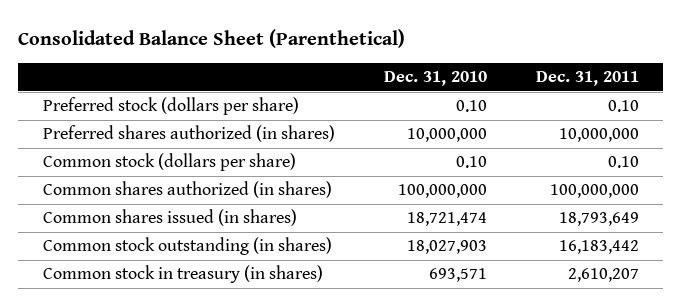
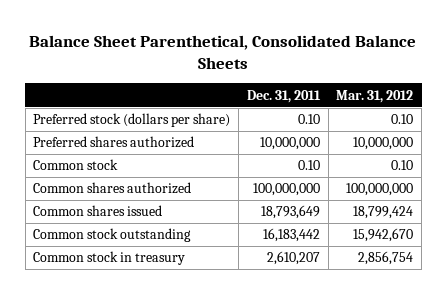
[18,29,406,49] Consolidated Balance Sheet (Parenthetical) -> [29,35,417,70] Balance Sheet Parenthetical, Consolidated Balance Sheets
[383,70,487,86] Dec. 31, 2010 -> none
none -> [336,89,414,103] Mar. 31, 2012
[42,125,335,143] Preferred shares authorized (in shares) -> [33,136,195,149] Preferred shares authorized
[42,153,296,172] Common stock (dollars per share) -> [33,159,119,171] Common stock
[42,181,332,199] Common shares authorized (in shares) -> [33,182,192,195] Common shares authorized
[42,209,297,227] Common shares issued (in shares) -> [33,205,163,217] Common shares issued
[42,237,332,256] Common stock outstanding (in shares) -> [33,228,192,243] Common stock outstanding
[42,265,323,284] Common stock in treasury (in shares) -> [33,251,186,266] Common stock in treasury

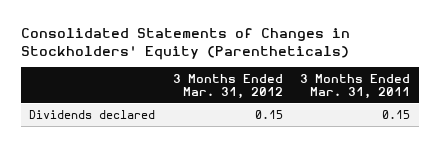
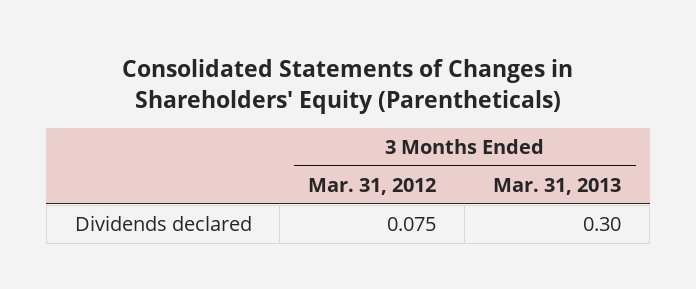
[20,28,350,60] Consolidated Statements of Changes in Stockholders' Equity (Parentheticals) -> [121,58,573,114] Consolidated Statements of Changes in Shareholders' Equity (Parentheticals)
[300,73,411,99] 3 Months Ended Mar. 31, 2011 -> none
none -> [493,177,622,195] Mar. 31, 2013
[254,110,283,120] 0.15 -> [387,217,437,232] 0.075

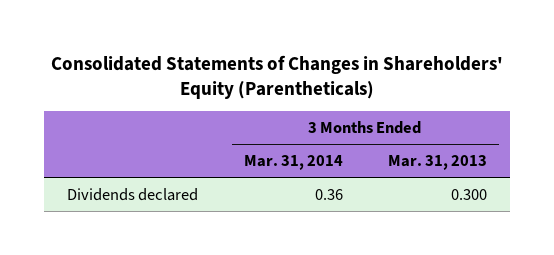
[308,177,437,195] Mar. 31, 2012 -> none
none -> [243,155,343,171] Mar. 31, 2014
[583,217,622,232] 0.30 -> [451,188,488,200] 0.300

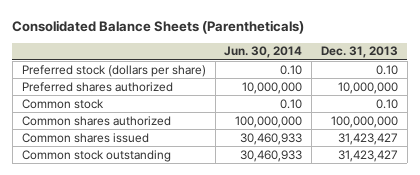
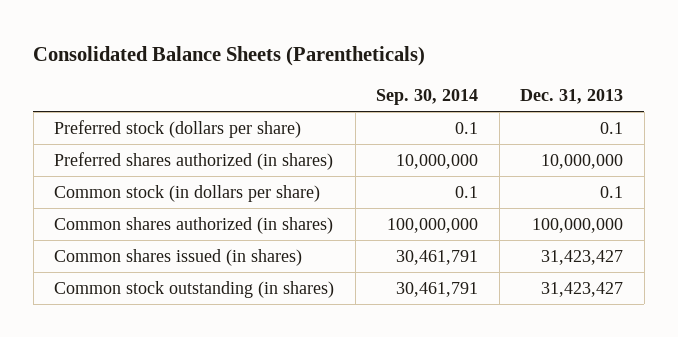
[224,46,303,59] Jun. 30, 2014 -> none
none -> [376,89,479,106] Sep. 30, 2014
[376,64,399,75] 0.10 -> [600,121,624,134] 0.1
[21,81,173,92] Preferred shares authorized -> [54,151,334,170] Preferred shares authorized (in shares)
[21,98,104,109] Common stock -> [54,184,321,202] Common stock (in dollars per share)
[376,98,399,109] 0.10 -> [600,185,624,198] 0.1
[21,115,171,126] Common shares authorized -> [54,216,334,234] Common shares authorized (in shares)
[21,132,149,143] Common shares issued -> [54,248,303,266] Common shares issued (in shares)
[21,149,171,162] Common stock outstanding -> [54,280,335,298] Common stock outstanding (in shares)

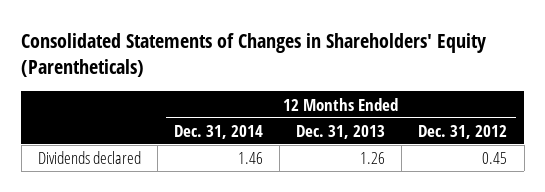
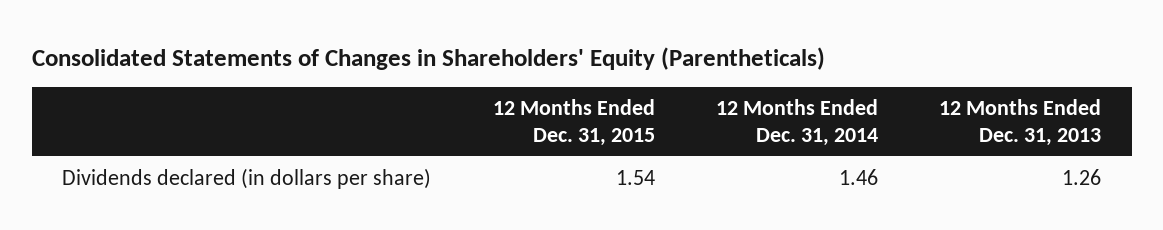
[418,124,508,139] Dec. 31, 2012 -> none
none -> [492,99,655,147] 12 Months Ended Dec. 31, 2015
[37,151,141,165] Dividends declared -> [62,167,432,189] Dividends declared (in dollars per share)

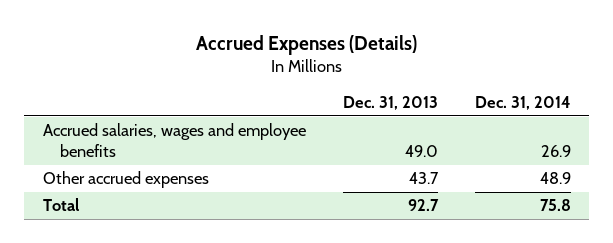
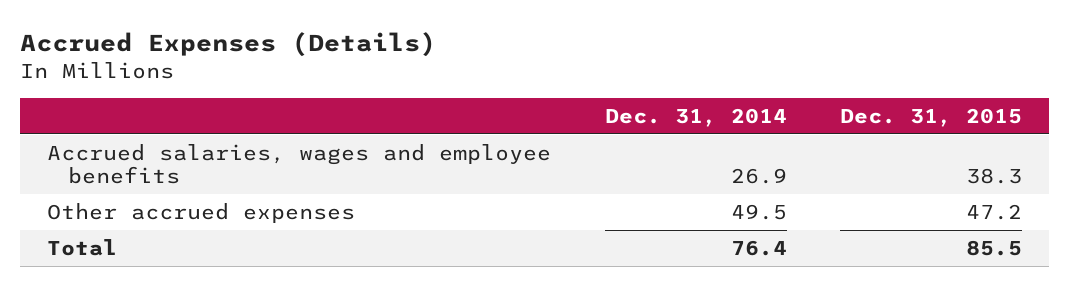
[342,95,438,110] Dec. 31, 2013 -> none
none -> [840,107,1023,127] Dec. 31, 2015
[539,172,571,185] 48.9 -> [730,203,787,220] 49.5
[539,199,571,212] 75.8 -> [730,239,787,256] 76.4

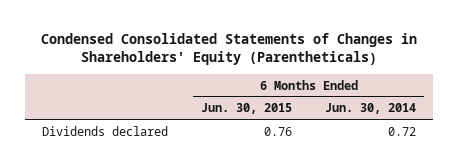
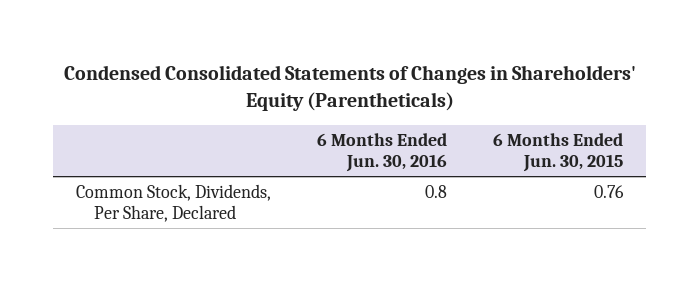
[325,103,417,115] Jun. 30, 2014 -> none
none -> [317,132,448,172] 6 Months Ended Jun. 30, 2016
[41,125,168,136] Dividends declared -> [76,184,272,223] Common Stock, Dividends, Per Share, Declared

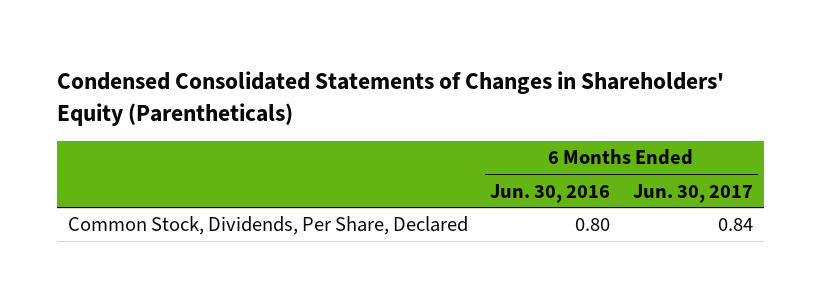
[493,132,624,172] 6 Months Ended Jun. 30, 2015 -> none
none -> [632,183,753,203] Jun. 30, 2017
[425,185,448,199] 0.8 -> [575,218,611,232] 0.80

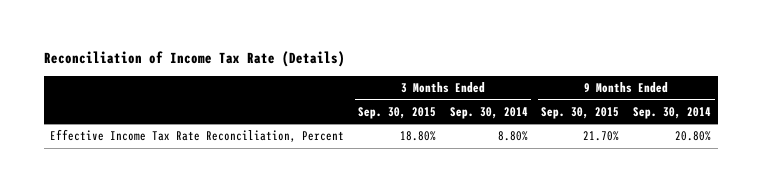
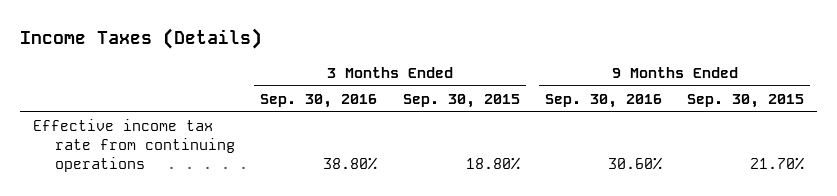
[43,51,345,68] Reconciliation of Income Tax Rate (Details) -> [20,28,263,50] Income Taxes (Details)
[449,106,528,119] Sep. 30, 2014 -> none
[633,106,712,119] Sep. 30, 2014 -> none
none -> [260,94,378,109] Sep. 30, 2016
none -> [544,94,662,109] Sep. 30, 2016
[50,129,345,143] Effective Income Tax Rate Reconciliation, Percent -> [33,119,236,172] Effective income tax rate from continuing operations

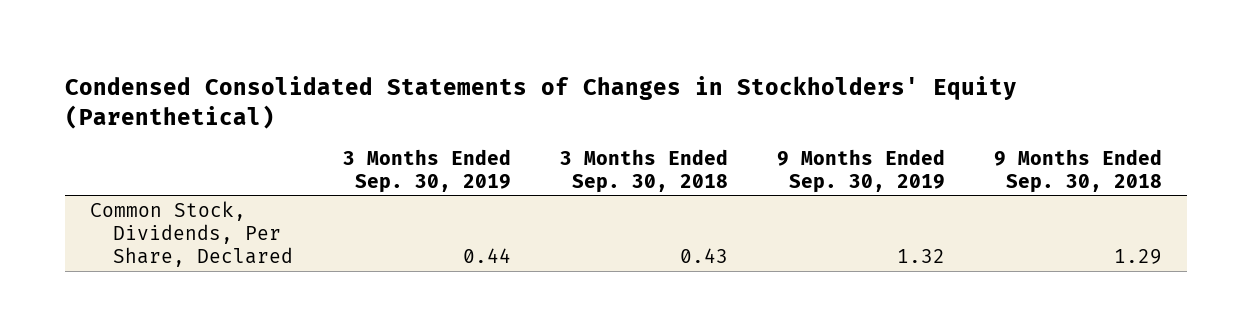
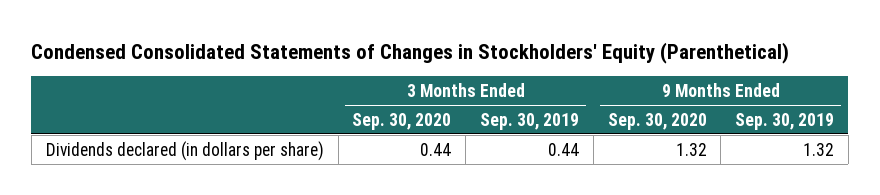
[559,148,728,193] 3 Months Ended Sep. 30, 2018 -> none
[994,148,1163,193] 9 Months Ended Sep. 30, 2018 -> none
none -> [352,112,452,130] Sep. 30, 2020
none -> [607,112,707,130] Sep. 30, 2020
[90,201,294,267] Common Stock, Dividends, Per Share, Declared -> [45,140,324,161] Dividends declared (in dollars per share)

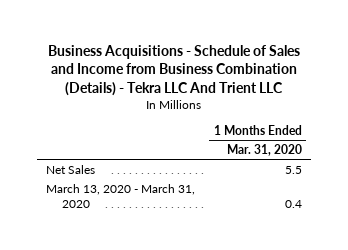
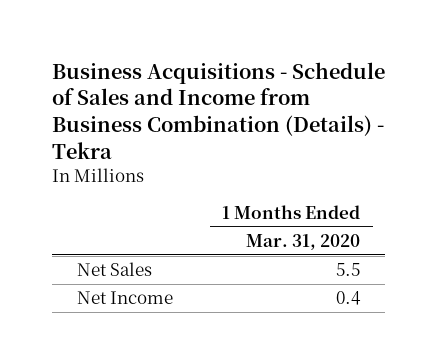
[47,44,300,96] Business Acquisitions - Schedule of Sales and Income from Business Combination (Details) - Tekra LLC And Trient LLC -> [51,61,385,159] Business Acquisitions - Schedule of Sales and Income from Business Combination (Details) - Tekra
[46,183,196,209] March 13, 2020 - March 31, 2020 -> [76,291,173,305] Net Income

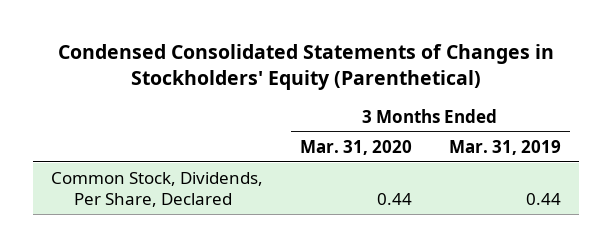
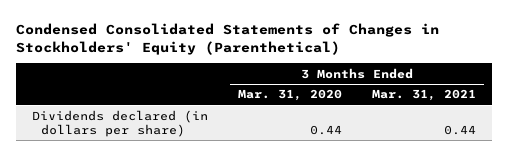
[448,139,561,155] Mar. 31, 2019 -> none
none -> [372,89,477,102] Mar. 31, 2021
[51,172,264,208] Common Stock, Dividends, Per Share, Declared -> [31,110,208,137] Dividends declared (in dollars per share)

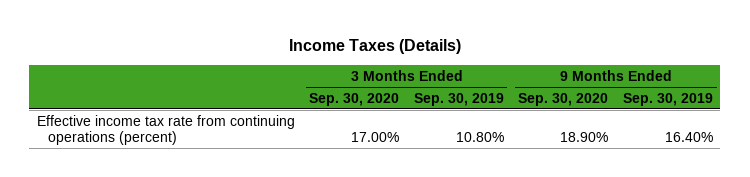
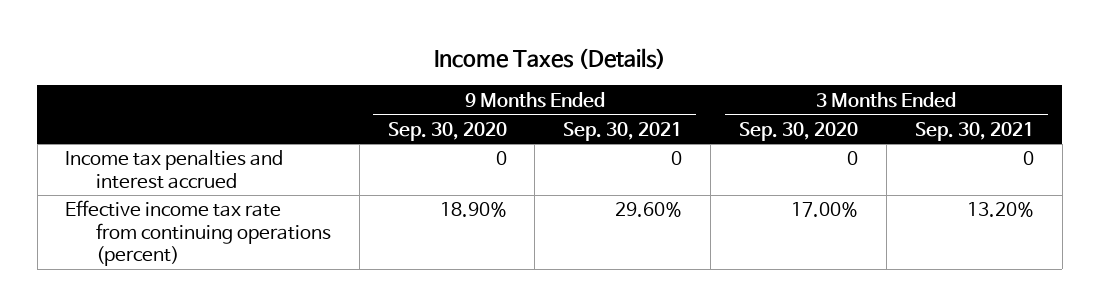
[413,92,504,106] Sep. 30, 2019 -> none
[622,92,713,106] Sep. 30, 2019 -> none
none -> [563,121,683,141] Sep. 30, 2021
none -> [914,121,1034,141] Sep. 30, 2021
none -> [65,150,284,189] Income tax penalties and interest accrued

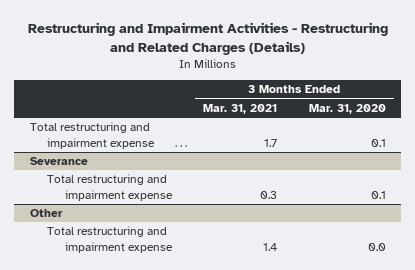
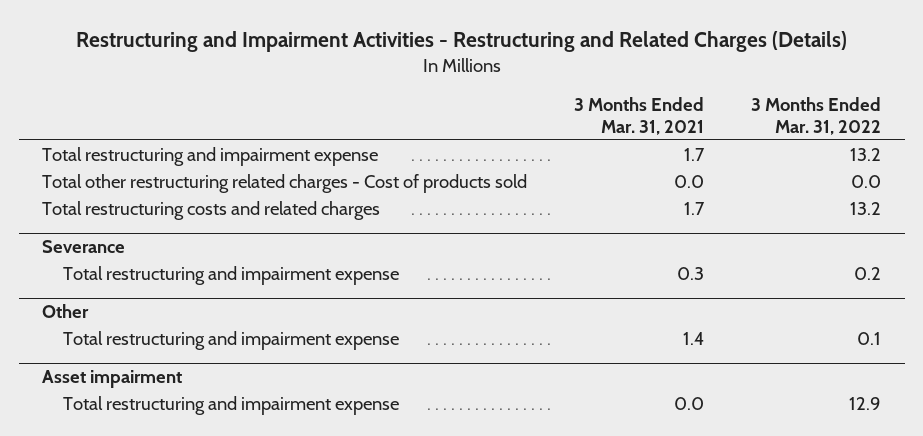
[308,103,386,114] Mar. 31, 2020 -> none
none -> [751,96,882,135] 3 Months Ended Mar. 31, 2022
none -> [42,174,528,194] Total other restructuring related charges - Cost of products sold
none -> [42,201,381,221] Total restructuring costs and related charges
none -> [42,370,183,389] Asset impairment
none -> [63,396,400,416] Total restructuring and impairment expense

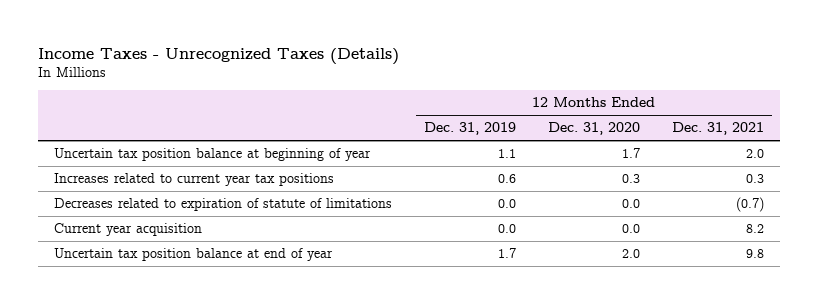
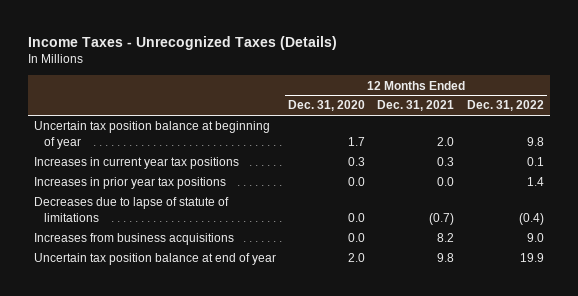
[423,122,516,136] Dec. 31, 2019 -> none
none -> [466,100,544,112] Dec. 31, 2022
[53,173,334,187] Increases related to current year tax positions -> [33,157,239,170] Increases in current year tax positions
none -> [33,177,226,190] Increases in prior year tax positions
[53,198,392,212] Decreases related to expiration of statute of limitations -> [33,197,229,222] Decreases due to lapse of statute of limitations
[53,223,202,237] Current year acquisition -> [33,233,234,246] Increases from business acquisitions

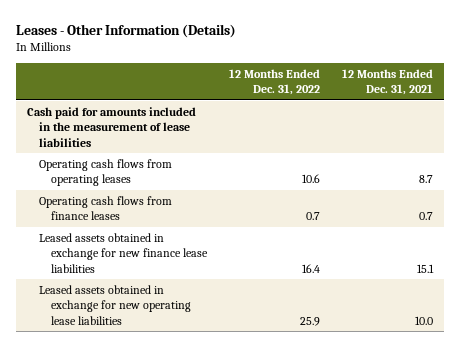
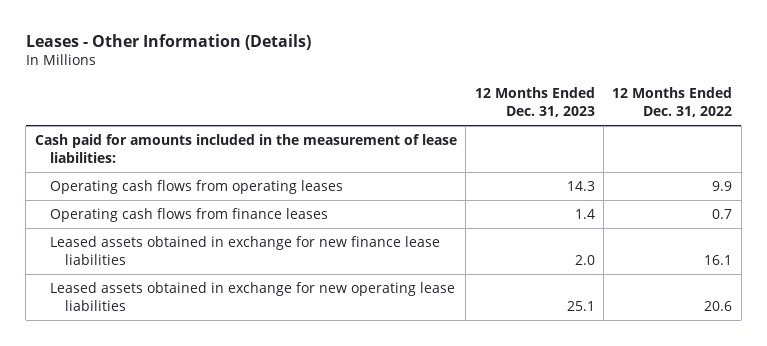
[342,68,434,96] 12 Months Ended Dec. 31, 2021 -> none
none -> [474,87,595,117] 12 Months Ended Dec. 31, 2023
[27,106,197,147] Cash paid for amounts included in the measurement of lease liabilities -> [34,134,457,163] Cash paid for amounts included in the measurement of lease liabilities:
[302,174,321,184] 10.6 -> [712,181,733,192] 9.9
[302,263,321,273] 16.4 -> [704,254,733,265] 16.1
[300,316,321,326] 25.9 -> [704,300,733,311] 20.6

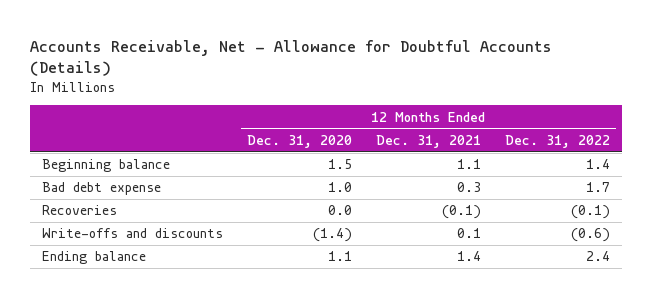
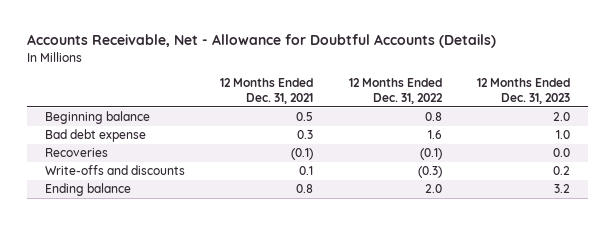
[247,134,353,148] Dec. 31, 2020 -> none
none -> [477,78,571,104] 12 Months Ended Dec. 31, 2023
[456,159,481,170] 1.1 -> [296,112,314,122] 0.5
[585,159,610,170] 1.4 -> [424,112,442,122] 0.8
[585,182,610,193] 1.7 -> [427,130,442,140] 1.6
[570,228,610,243] (0.6) -> [417,166,442,179] (0.3)
[456,251,481,262] 1.4 -> [296,184,314,194] 0.8
[585,251,610,262] 2.4 -> [424,184,442,194] 2.0

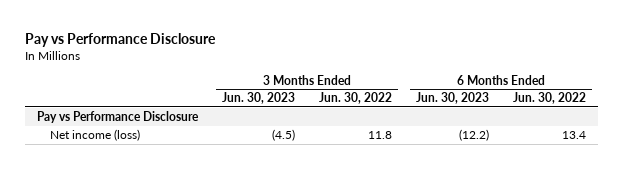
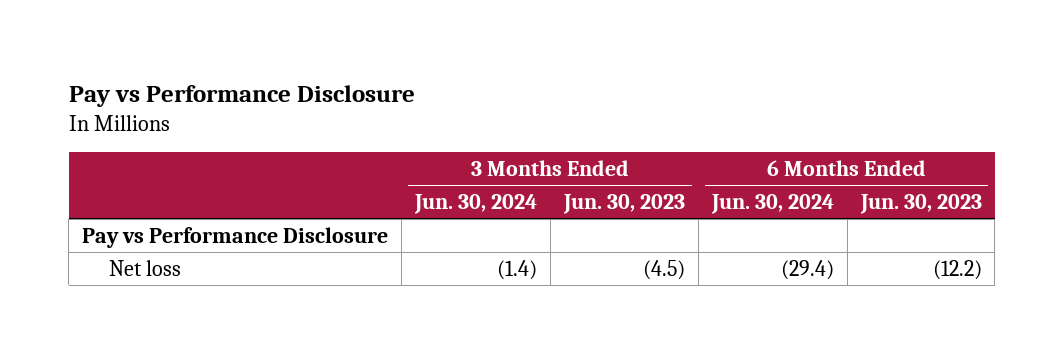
[319,92,393,105] Jun. 30, 2022 -> none
[513,92,587,105] Jun. 30, 2022 -> none
none -> [414,193,538,214] Jun. 30, 2024
none -> [710,193,834,214] Jun. 30, 2024
[50,129,141,142] Net income (loss) -> [108,259,181,276] Net loss

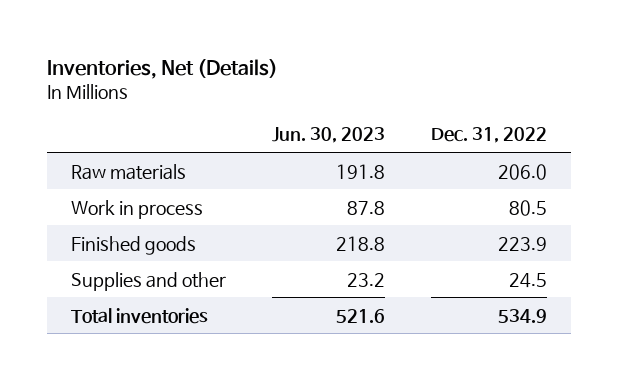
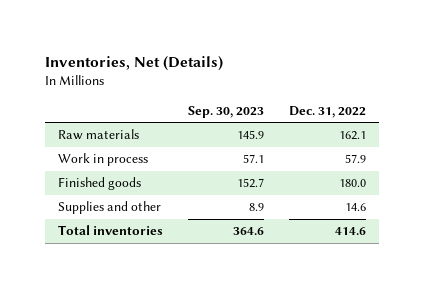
[271,127,385,144] Jun. 30, 2023 -> none
none -> [187,105,264,118] Sep. 30, 2023
[498,163,548,180] 206.0 -> [339,131,367,141] 162.1
[509,199,548,216] 80.5 -> [345,154,367,164] 57.9
[498,236,548,251] 223.9 -> [339,179,367,188] 180.0
[509,272,548,288] 24.5 -> [345,203,367,212] 14.6
[498,308,548,323] 534.9 -> [335,227,367,236] 414.6

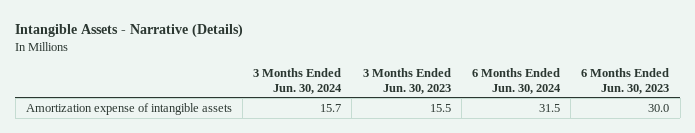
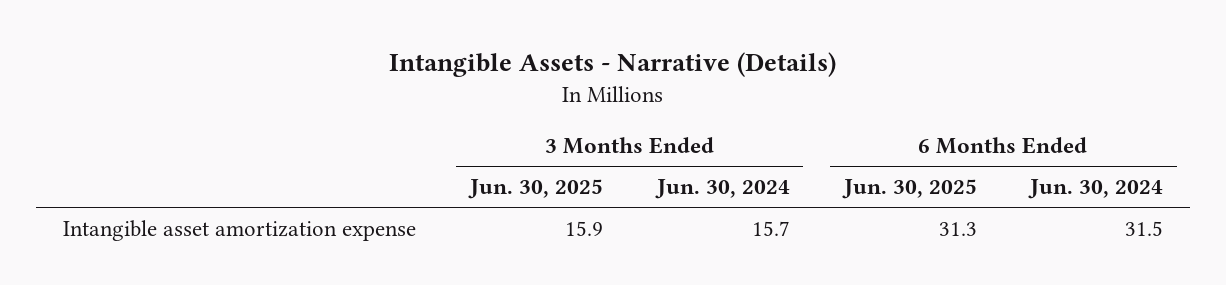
[362,68,451,94] 3 Months Ended Jun. 30, 2023 -> none
[581,68,670,94] 6 Months Ended Jun. 30, 2023 -> none
none -> [467,179,603,200] Jun. 30, 2025
none -> [841,179,977,200] Jun. 30, 2025
[25,102,232,115] Amortization expense of intangible assets -> [62,219,416,241] Intangible asset amortization expense

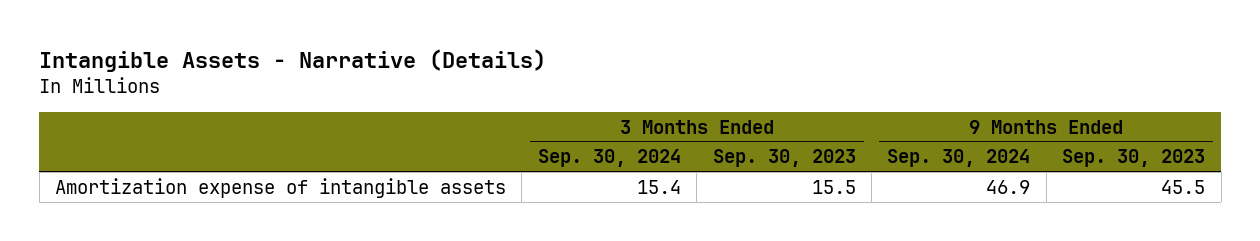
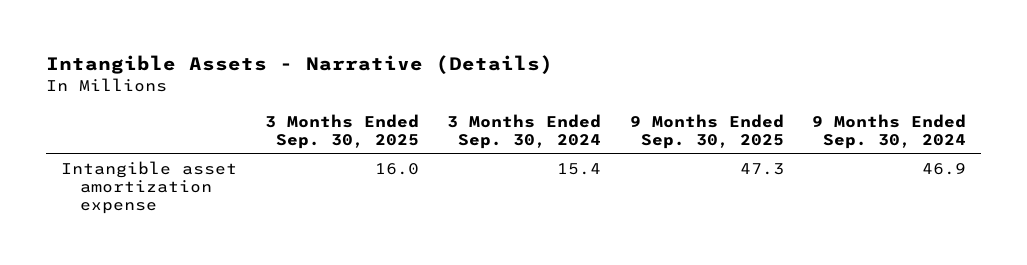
[712,149,856,168] Sep. 30, 2023 -> none
[1062,149,1206,168] Sep. 30, 2023 -> none
none -> [265,113,420,149] 3 Months Ended Sep. 30, 2025
none -> [629,113,784,149] 9 Months Ended Sep. 30, 2025
[55,177,507,198] Amortization expense of intangible assets -> [60,160,237,214] Intangible asset amortization expense

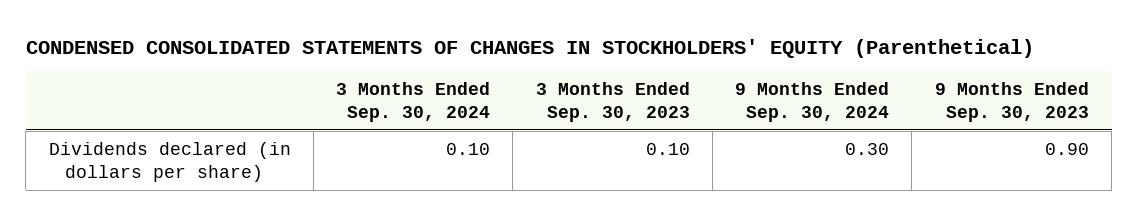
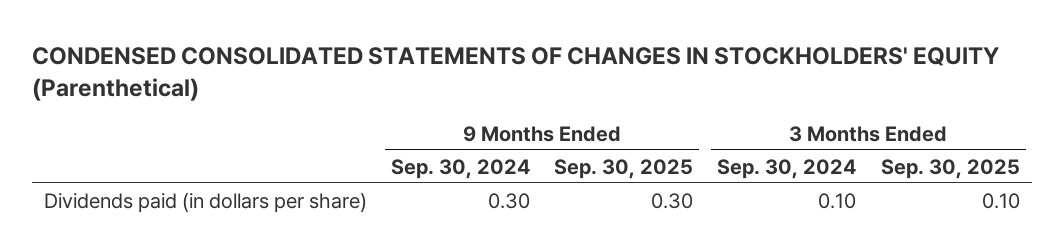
[535,82,690,122] 3 Months Ended Sep. 30, 2023 -> none
[934,82,1089,122] 9 Months Ended Sep. 30, 2023 -> none
none -> [554,158,694,179] Sep. 30, 2025
none -> [880,158,1020,179] Sep. 30, 2025
[48,141,291,182] Dividends declared (in dollars per share) -> [44,191,368,213] Dividends paid (in dollars per share)

